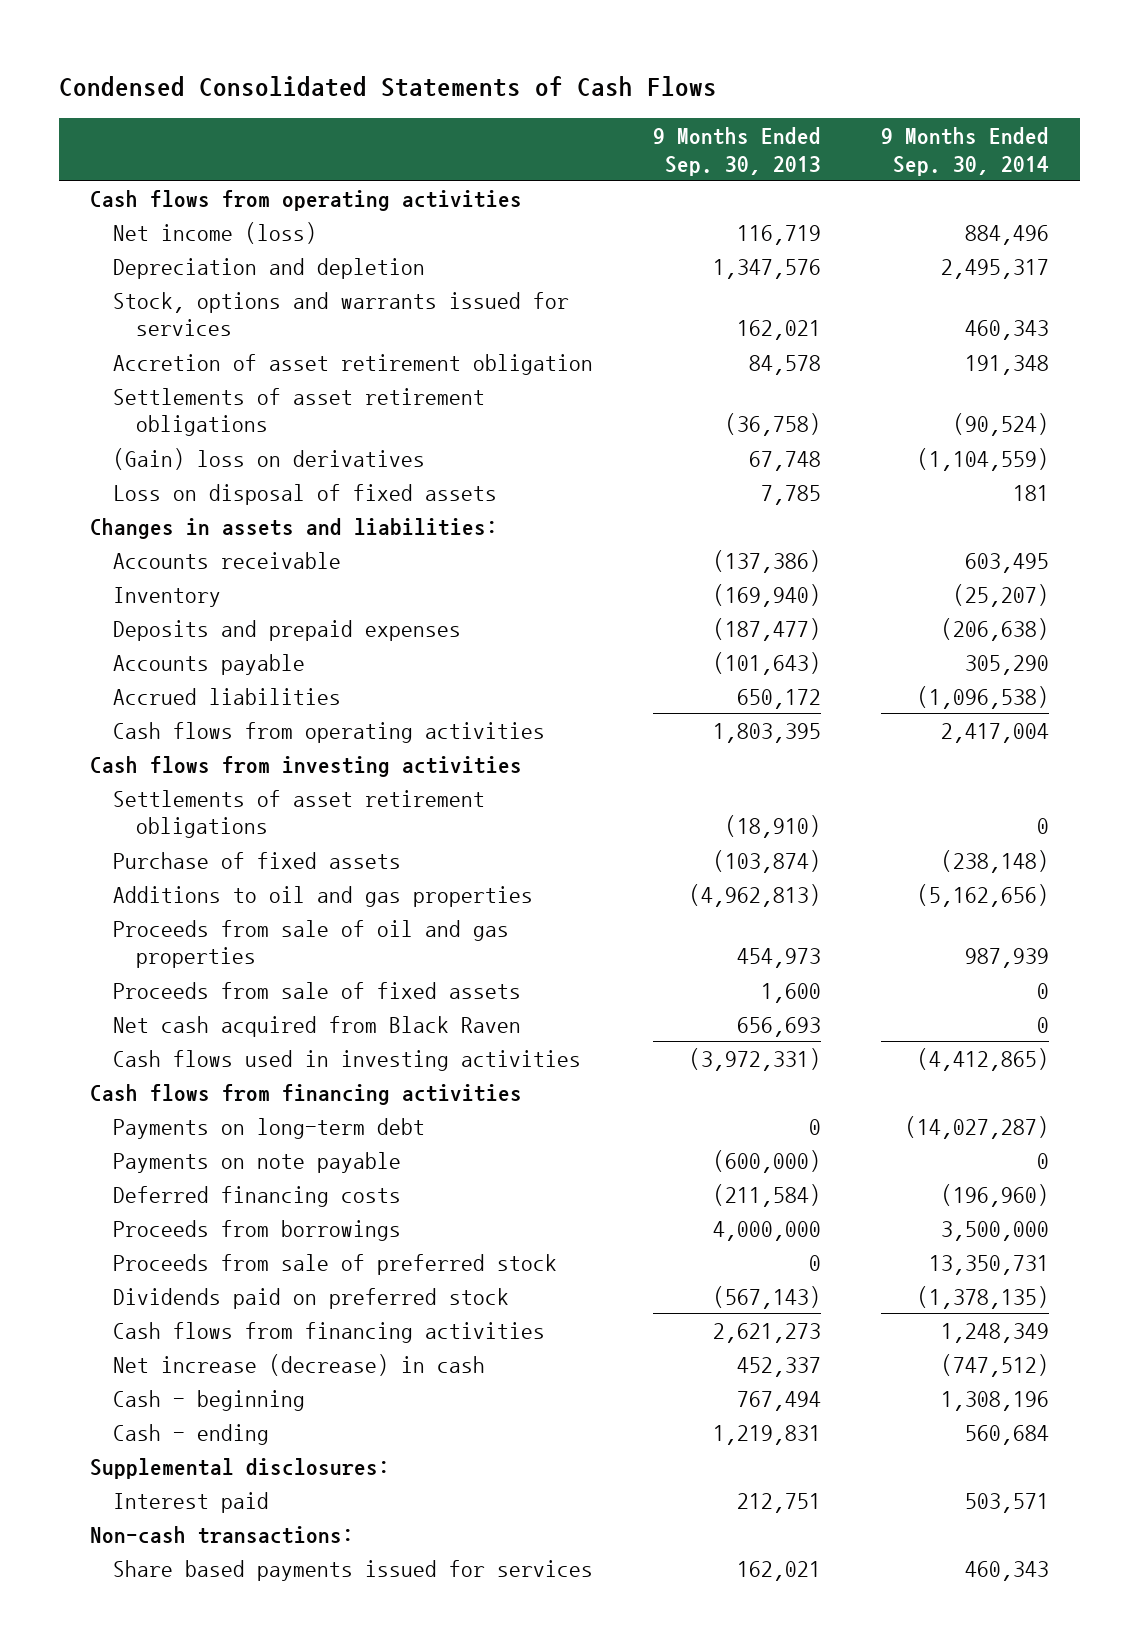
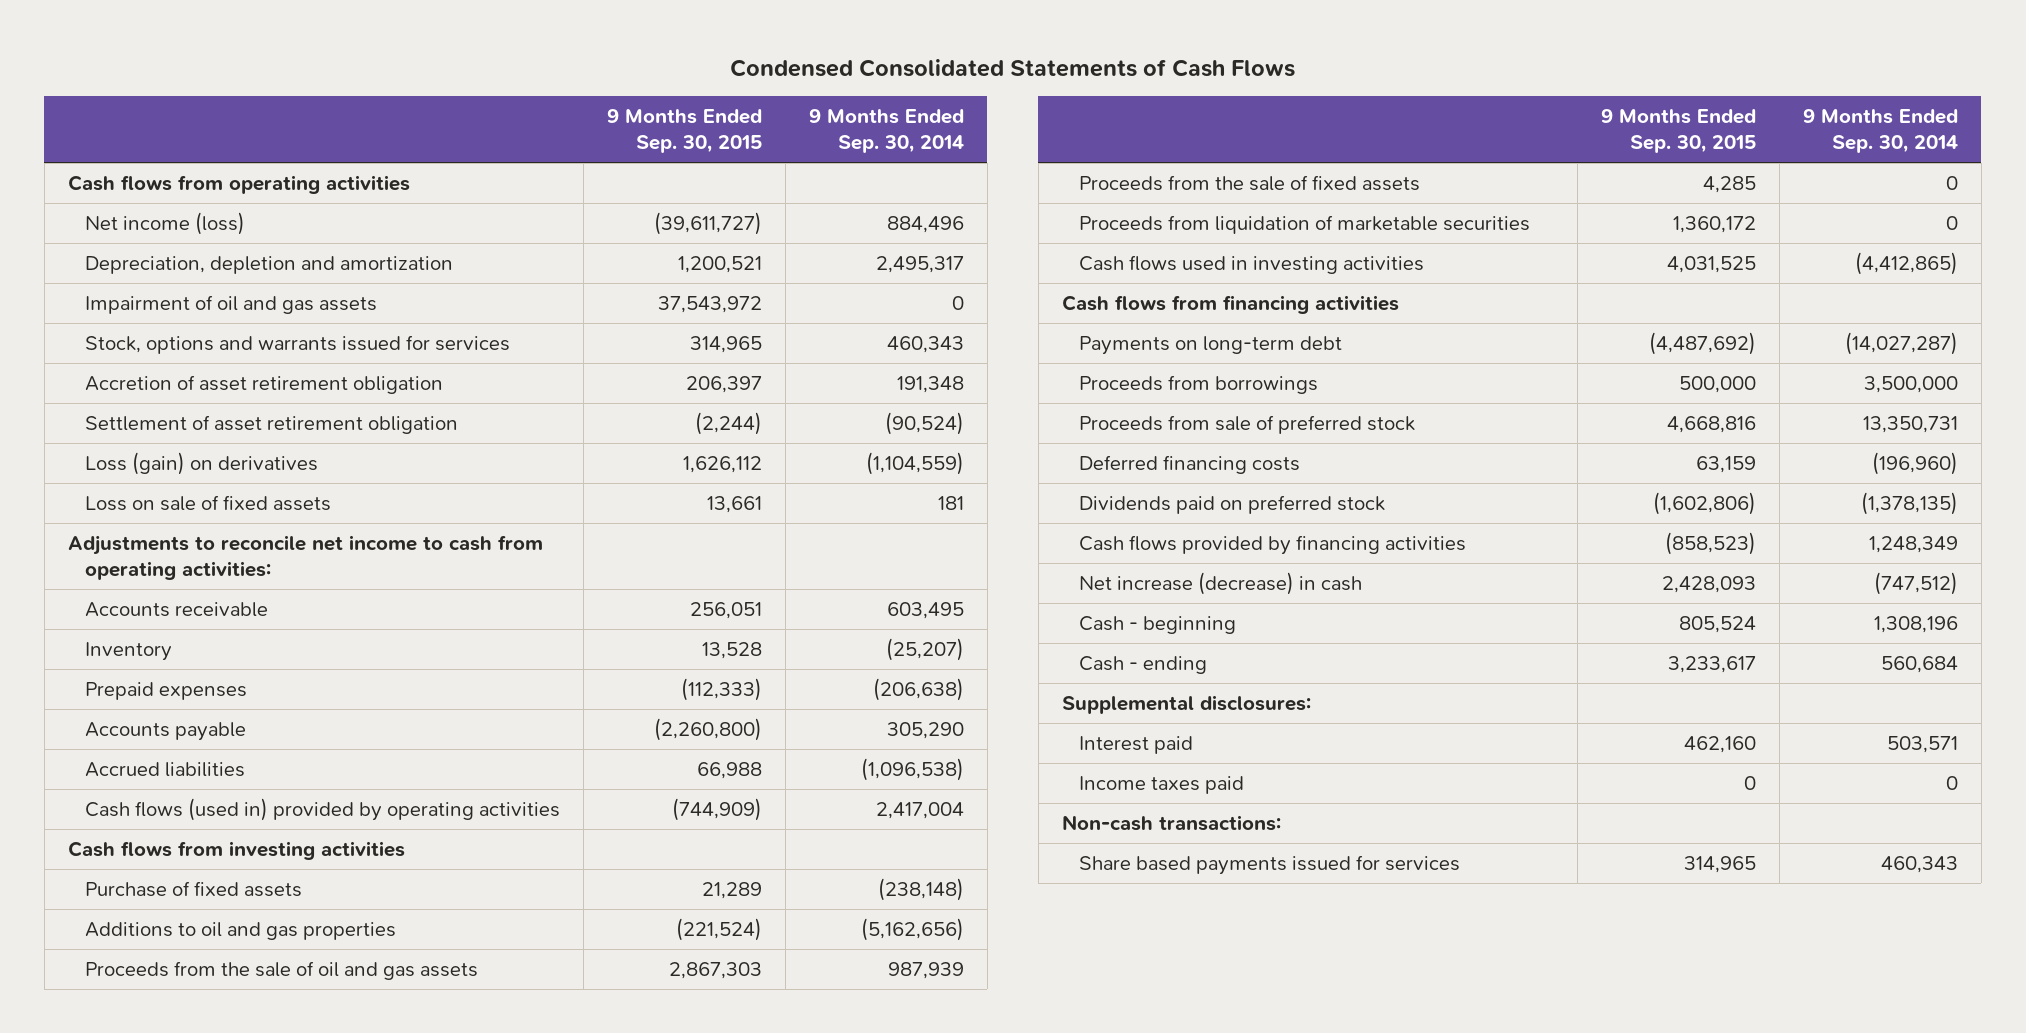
[653,126,822,176] 9 Months Ended Sep. 30, 2013 -> none
none -> [606,108,762,154] 9 Months Ended Sep. 30, 2015
[112,257,425,279] Depreciation and depletion -> [84,255,453,274] Depreciation, depletion and amortization
none -> [84,294,377,314] Impairment of oil and gas assets
[89,517,498,539] Changes in assets and liabilities: -> none
[112,387,485,437] Settlements of asset retirement obligations -> [84,414,458,434] Settlement of asset retirement obligation
[112,447,425,470] (Gain) loss on derivatives -> [84,451,318,475] Loss (gain) on derivatives
[112,483,497,505] Loss on disposal of fixed assets -> [84,494,331,511] Loss on sale of fixed assets
none -> [67,534,543,580] Adjustments to reconcile net income to cash from operating activities:
[112,619,461,641] Deposits and prepaid expenses -> [84,681,247,700] Prepaid expenses
[112,721,545,743] Cash flows from operating activities -> [84,797,560,821] Cash flows (used in) provided by operating activities
[112,789,485,839] Settlements of asset retirement obligations -> none
[112,1015,521,1037] Net cash acquired from Black Raven -> none
[112,919,509,969] Proceeds from sale of oil and gas properties -> [84,960,478,980] Proceeds from the sale of oil and gas assets
[112,981,521,999] Proceeds from sale of fixed assets -> [1078,174,1420,191] Proceeds from the sale of fixed assets
none -> [1078,214,1530,234] Proceeds from liquidation of marketable securities
[112,1151,401,1173] Payments on note payable -> none
[112,1185,401,1207] Deferred financing costs -> [1078,454,1300,474] Deferred financing costs
[112,1321,545,1343] Cash flows from financing activities -> [1078,534,1466,555] Cash flows provided by financing activities
none -> [1078,775,1244,794] Income taxes paid

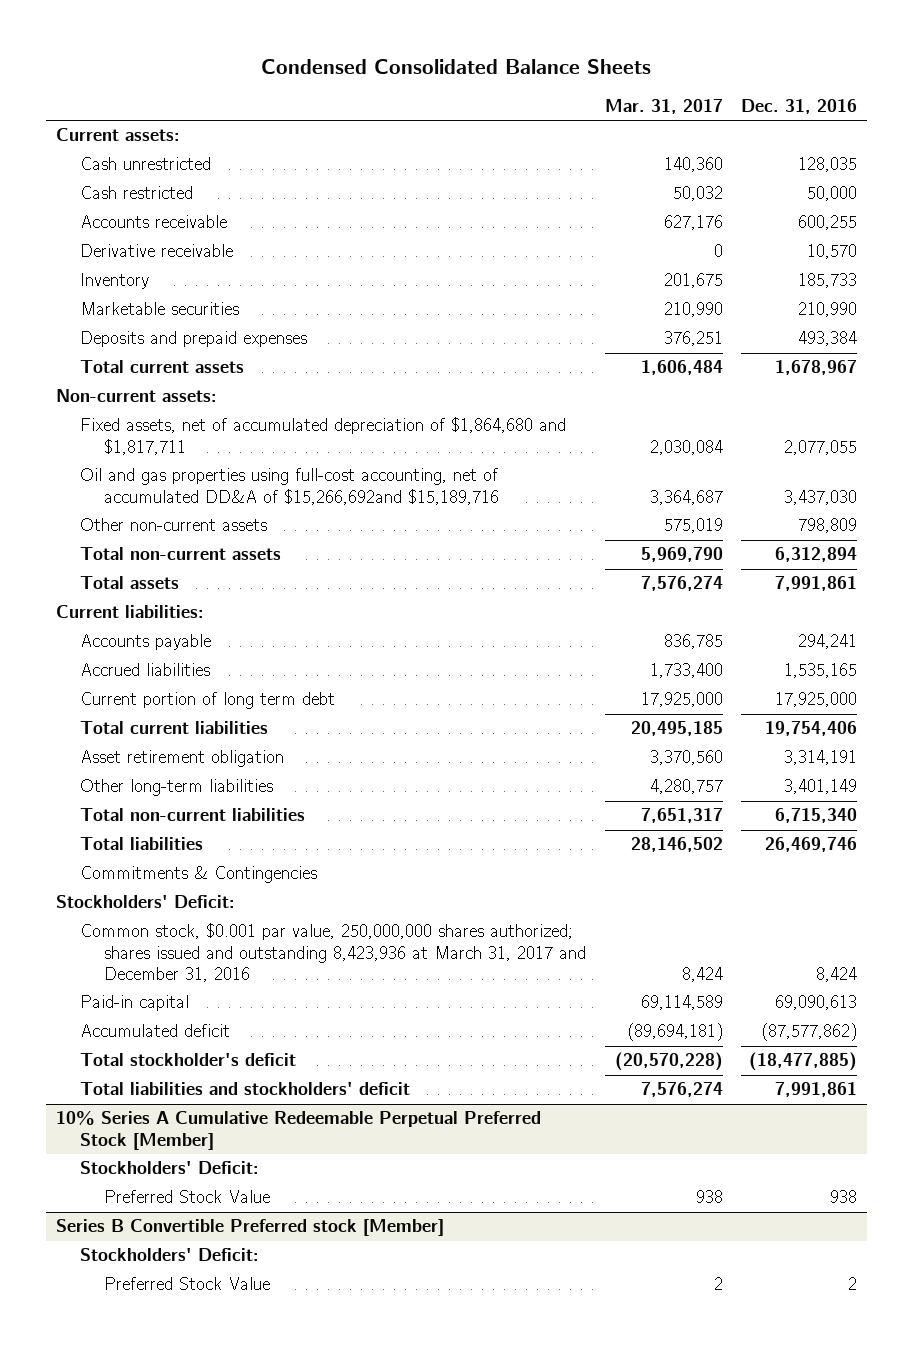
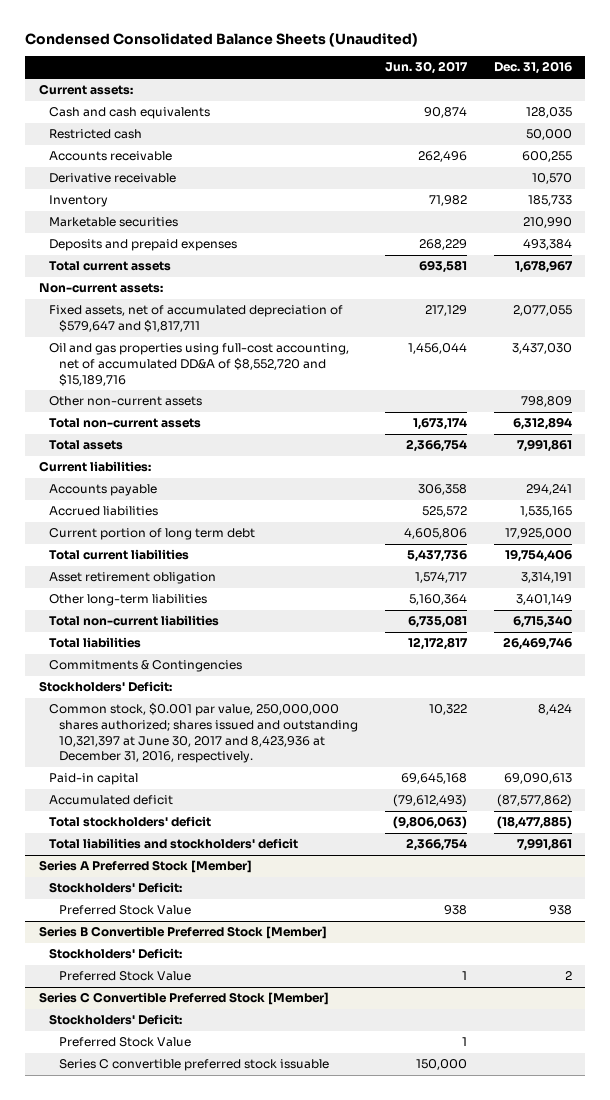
[261,58,652,74] Condensed Consolidated Balance Sheets -> [25,32,419,47] Condensed Consolidated Balance Sheets (Unaudited)
[604,99,723,115] Mar. 31, 2017 -> none
none -> [384,61,468,75] Jun. 30, 2017
[79,157,211,171] Cash unrestricted -> [48,107,210,120] Cash and cash equivalents
[79,186,193,200] Cash restricted -> [48,129,142,140] Restricted cash
[79,417,566,455] Fixed assets, net of accumulated depreciation of $1,864,680 and $1,817,711 -> [48,305,343,333] Fixed assets, net of accumulated depreciation of $579,647 and $1,817,711
[79,468,499,505] Oil and gas properties using full-cost accounting, net of accumulated DD&A of $15,266,692and $15,189,716 -> [48,343,349,386] Oil and gas properties using full-cost accounting, net of accumulated DD&A of $8,552,720 and $15,189,716
[79,923,586,983] Common stock, $0.001 par value, 250,000,000 shares authorized; shares issued and outstanding 8,423,936 at March 31, 2017 and December 31, 2016 -> [48,703,358,764] Common stock, $0.001 par value, 250,000,000 shares authorized; shares issued and outstanding 10,321,397 at June 30, 2017 and 8,423,936 at December 31, 2016, respectively.
[79,1053,296,1067] Total stockholder's deficit -> [48,816,211,828] Total stockholders' deficit
[55,1110,541,1150] 10% Series A Cumulative Redeemable Perpetual Preferred Stock [Member] -> [38,860,252,874] Series A Preferred Stock [Member]
[55,1219,444,1237] Series B Convertible Preferred stock [Member] -> [38,926,327,940] Series B Convertible Preferred Stock [Member]
none -> [38,992,329,1006] Series C Convertible Preferred Stock [Member]
none -> [48,1014,182,1026] Stockholders' Deficit:
none -> [58,1037,191,1048] Preferred Stock Value
none -> [58,1059,329,1072] Series C convertible preferred stock issuable

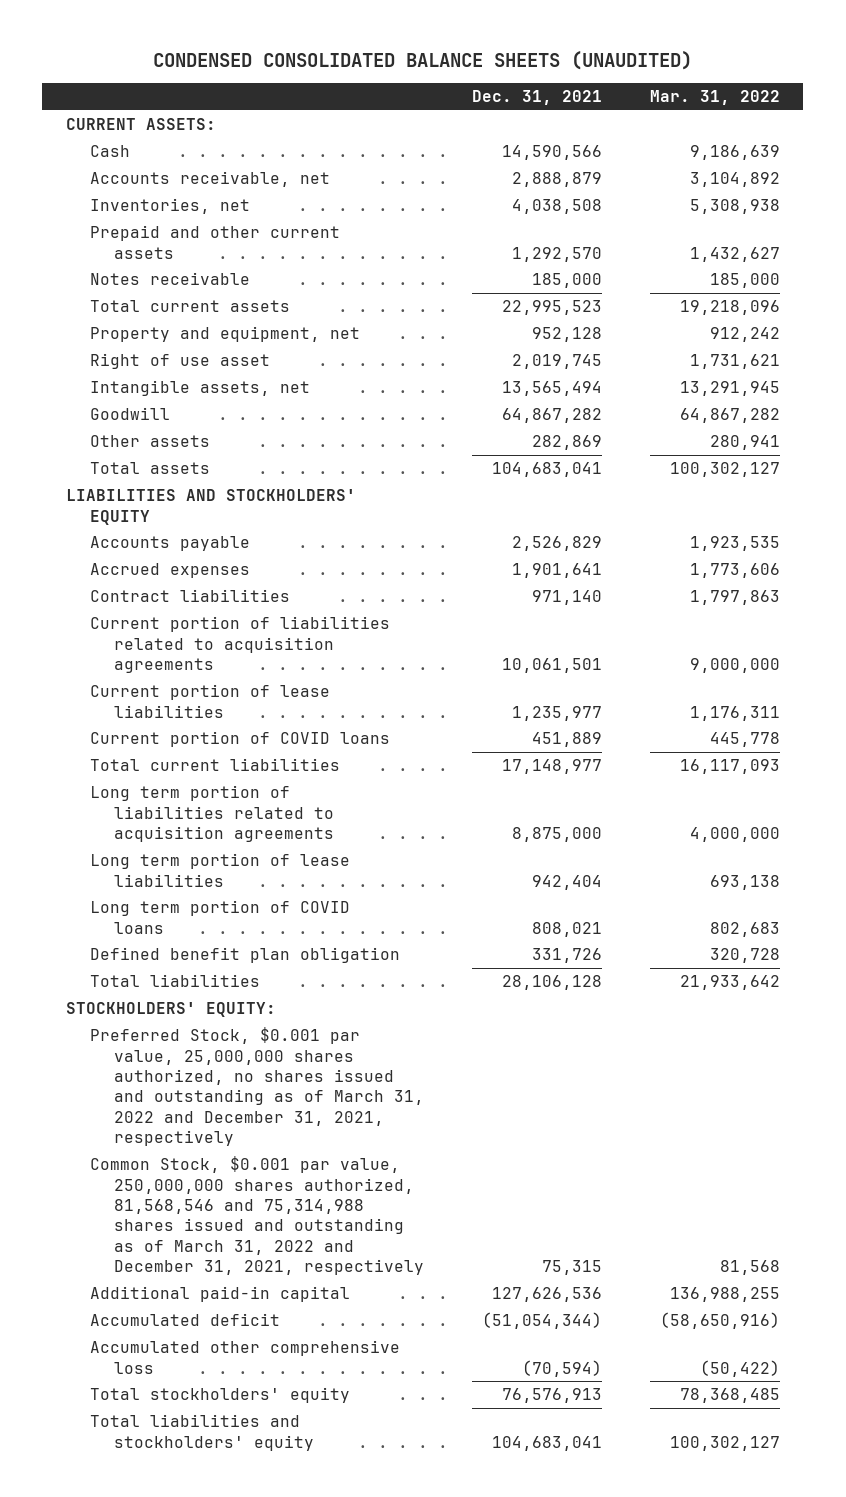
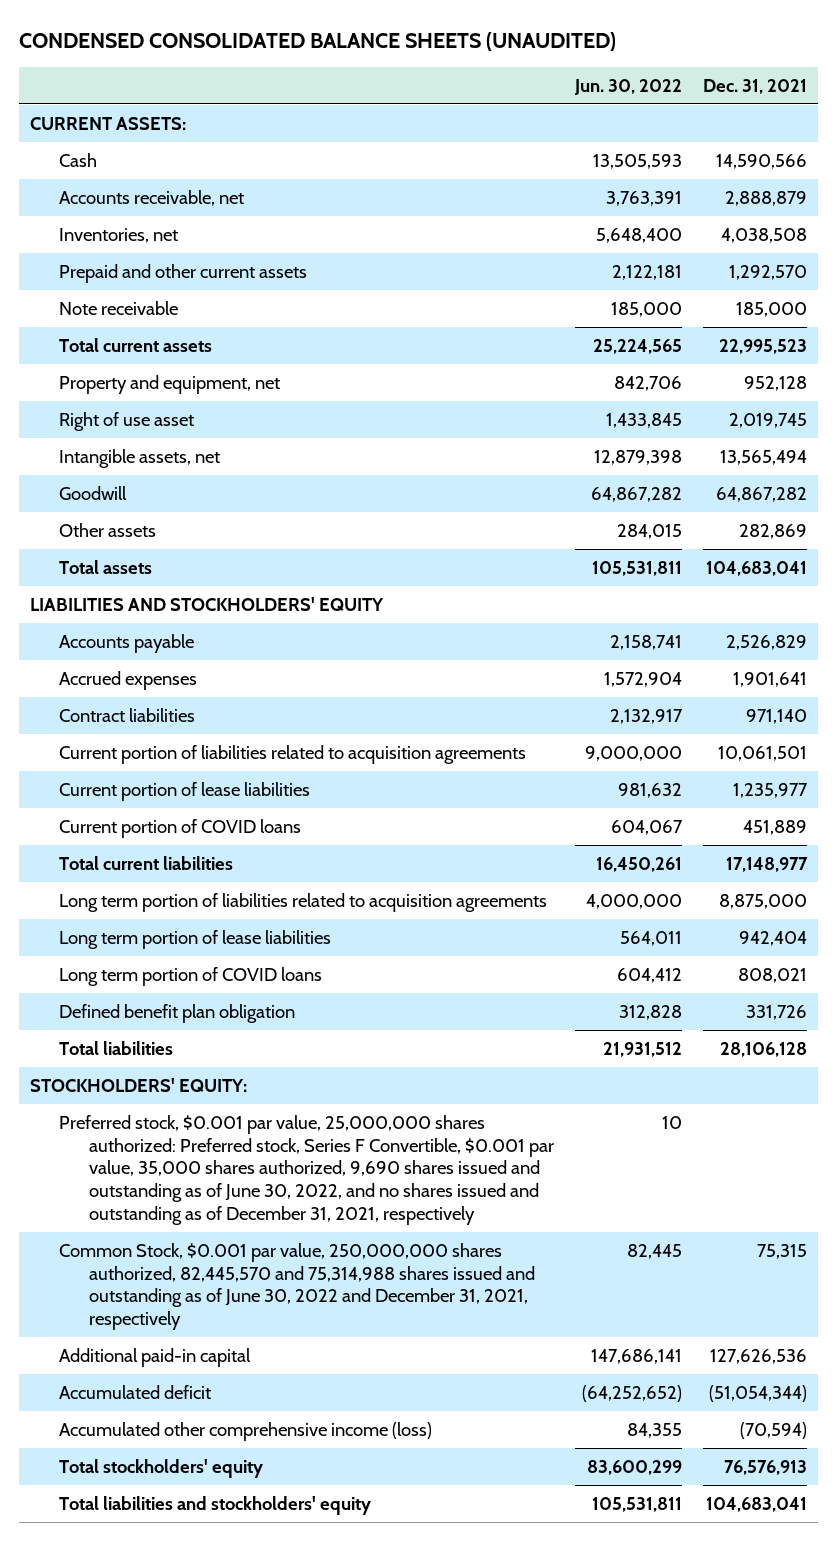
[649,90,780,106] Mar. 31, 2022 -> none
none -> [574,78,683,95] Jun. 30, 2022
[90,272,251,286] Notes receivable -> [59,301,179,316] Note receivable
[90,1027,425,1147] Preferred Stock, $0.001 par value, 25,000,000 shares authorized, no shares issued and outstanding as of March 31, 2022 and December 31, 2021, respectively -> [59,1115,555,1225] Preferred stock, $0.001 par value, 25,000,000 shares authorized: Preferred stock, Series F Convertible, $0.001 par value, 35,000 shares authorized, 9,690 shares issued and outstanding as of June 30, 2022, and no shares issued and outstanding as of December 31, 2021, respectively
[90,1156,425,1276] Common Stock, $0.001 par value, 250,000,000 shares authorized, 81,568,546 and 75,314,988 shares issued and outstanding as of March 31, 2022 and December 31, 2021, respectively -> [59,1243,536,1331] Common Stock, $0.001 par value, 250,000,000 shares authorized, 82,445,570 and 75,314,988 shares issued and outstanding as of June 30, 2022 and December 31, 2021, respectively
[90,1340,401,1374] Accumulated other comprehensive loss -> [59,1422,433,1442] Accumulated other comprehensive income (loss)

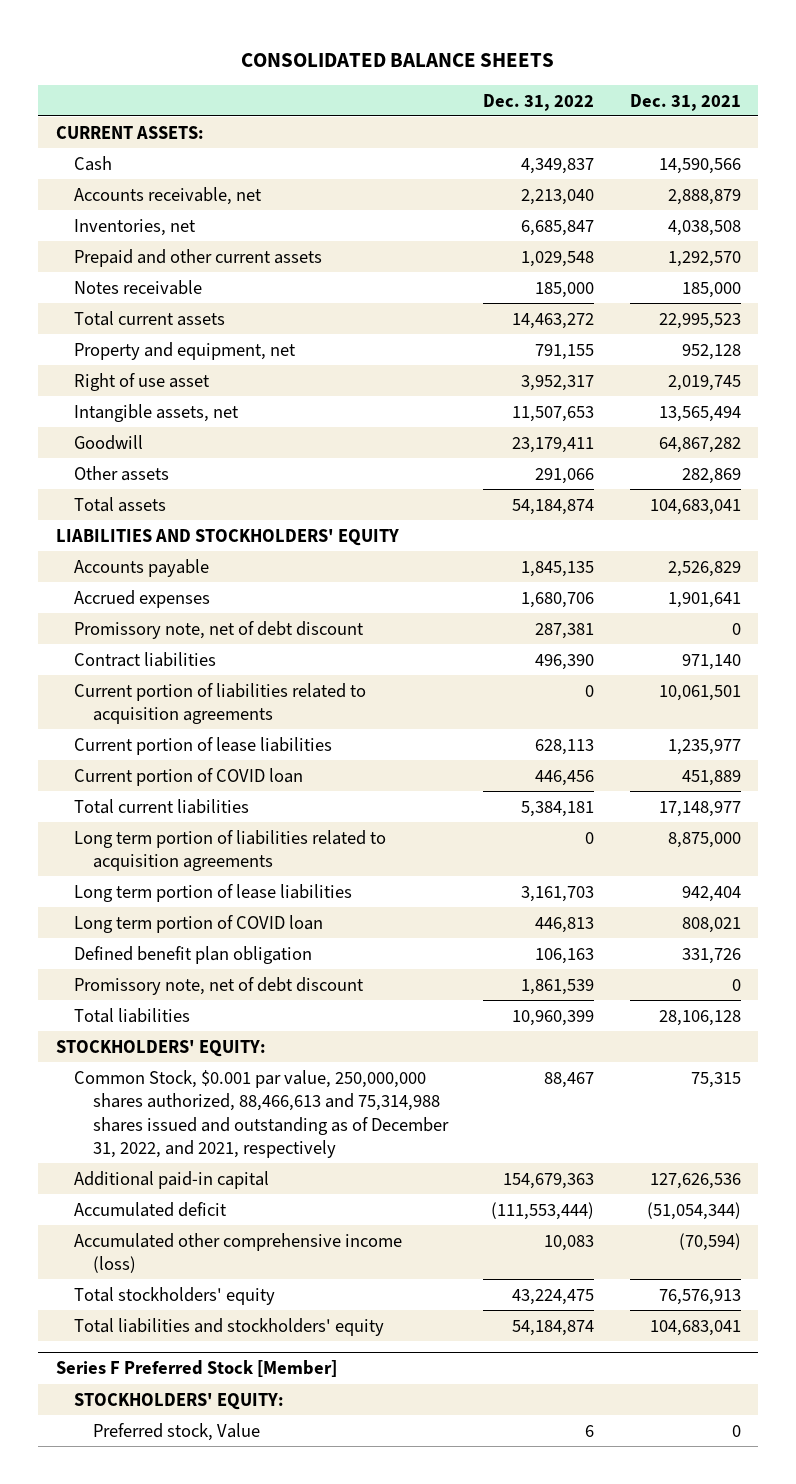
[19,32,617,52] CONDENSED CONSOLIDATED BALANCE SHEETS (UNAUDITED) -> [241,52,555,67] CONSOLIDATED BALANCE SHEETS
[574,78,683,95] Jun. 30, 2022 -> none
none -> [483,93,595,111] Dec. 31, 2022
[59,301,179,316] Note receivable -> [74,279,203,295] Notes receivable
none -> [74,620,365,639] Promissory note, net of debt discount
[59,819,302,839] Current portion of COVID loans -> [74,767,304,786] Current portion of COVID loan
[59,967,323,987] Long term portion of COVID loans -> [74,914,324,933] Long term portion of COVID loan
none -> [74,976,365,995] Promissory note, net of debt discount
[59,1115,555,1225] Preferred stock, $0.001 par value, 25,000,000 shares authorized: Preferred stock, Series F Convertible, $0.001 par value, 35,000 shares authorized, 9,690 shares issued and outstanding as of June 30, 2022, and no shares issued and outstanding as of December 31, 2021, respectively -> none
[59,1243,536,1331] Common Stock, $0.001 par value, 250,000,000 shares authorized, 82,445,570 and 75,314,988 shares issued and outstanding as of June 30, 2022 and December 31, 2021, respectively -> [74,1069,449,1158] Common Stock, $0.001 par value, 250,000,000 shares authorized, 88,466,613 and 75,314,988 shares issued and outstanding as of December 31, 2022, and 2021, respectively
none -> [55,1360,337,1378] Series F Preferred Stock [Member]
none -> [74,1392,285,1410] STOCKHOLDERS' EQUITY:
none -> [92,1422,260,1441] Preferred stock, Value

